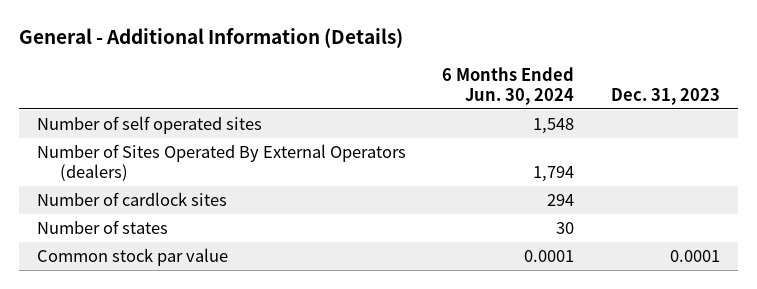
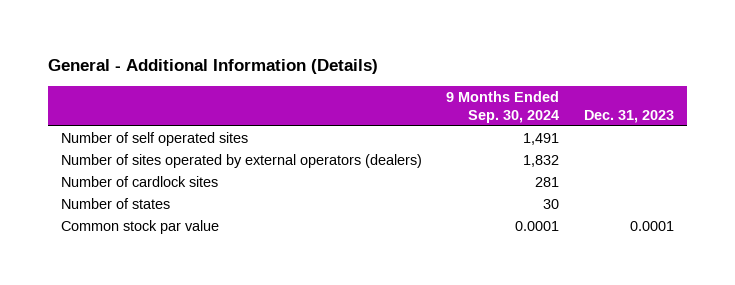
[442,67,575,105] 6 Months Ended Jun. 30, 2024 -> none
none -> [446,90,560,123] 9 Months Ended Sep. 30, 2024
[36,144,406,181] Number of Sites Operated By External Operators (dealers) -> [60,154,422,169] Number of sites operated by external operators (dealers)

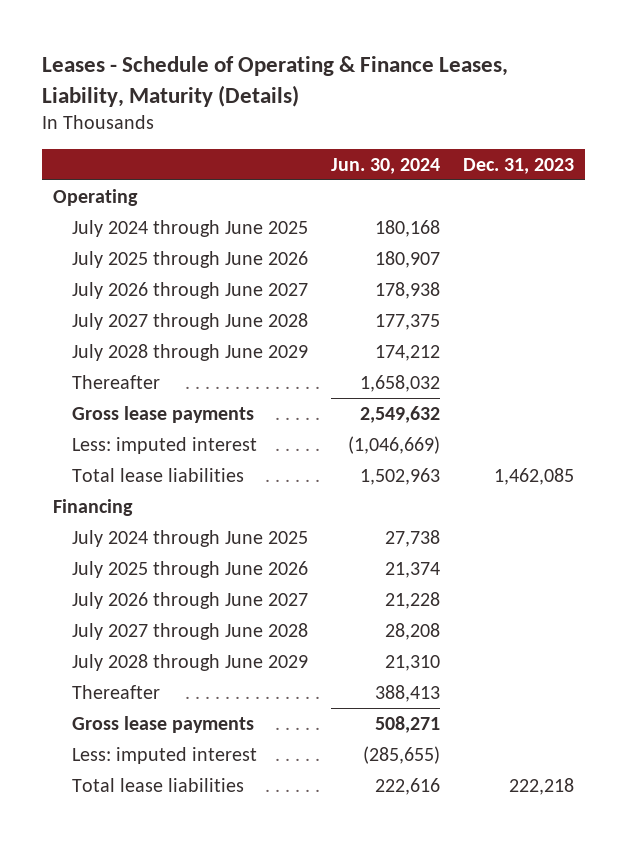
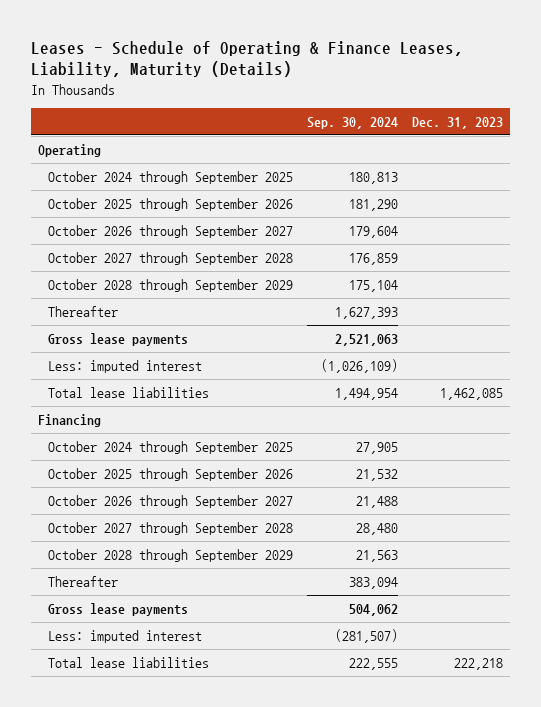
[330,157,440,174] Jun. 30, 2024 -> none
none -> [306,116,398,129] Sep. 30, 2024
[72,219,309,237] July 2024 through June 2025 -> [47,171,293,185] October 2024 through September 2025
[72,250,309,268] July 2025 through June 2026 -> [47,198,293,212] October 2025 through September 2026
[72,281,309,299] July 2026 through June 2027 -> [47,225,293,239] October 2026 through September 2027
[72,312,309,330] July 2027 through June 2028 -> [47,252,293,266] October 2027 through September 2028
[72,343,309,361] July 2028 through June 2029 -> [47,279,293,293] October 2028 through September 2029
[72,529,309,547] July 2024 through June 2025 -> [47,441,293,455] October 2024 through September 2025
[72,560,309,578] July 2025 through June 2026 -> [47,468,293,482] October 2025 through September 2026
[72,591,309,609] July 2026 through June 2027 -> [47,495,293,509] October 2026 through September 2027
[72,622,309,640] July 2027 through June 2028 -> [47,522,293,536] October 2027 through September 2028
[72,653,309,671] July 2028 through June 2029 -> [47,549,293,563] October 2028 through September 2029

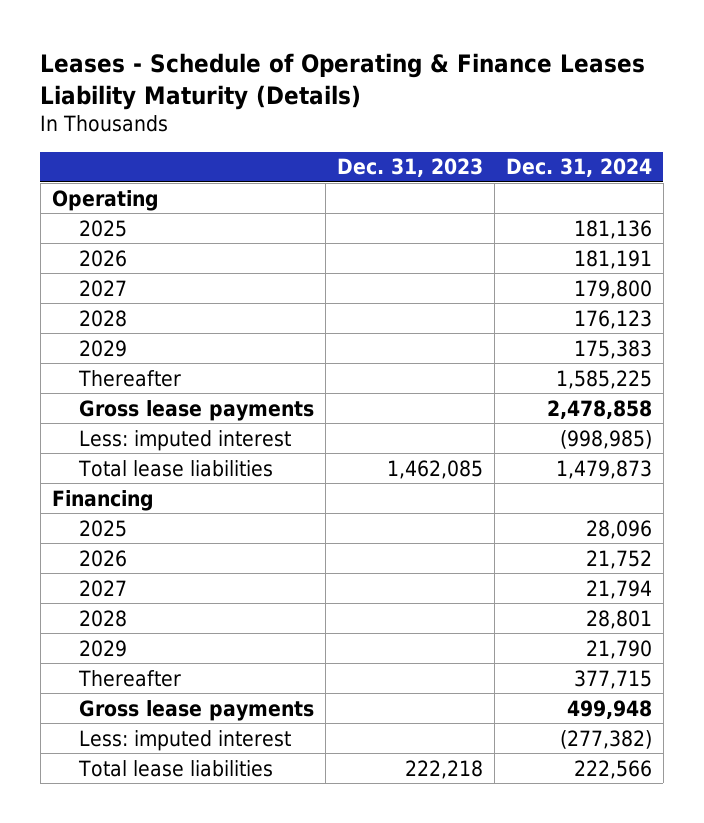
[30,40,463,78] Leases - Schedule of Operating & Finance Leases, Liability, Maturity (Details) -> [40,52,646,110] Leases - Schedule of Operating & Finance Leases Liability Maturity (Details)
[306,116,398,129] Sep. 30, 2024 -> none
none -> [506,158,653,178] Dec. 31, 2024
[47,171,293,185] October 2024 through September 2025 -> [79,219,128,237] 2025
[47,198,293,212] October 2025 through September 2026 -> [79,249,128,267] 2026
[47,225,293,239] October 2026 through September 2027 -> [79,279,128,297] 2027
[47,252,293,266] October 2027 through September 2028 -> [79,309,128,327] 2028
[47,279,293,293] October 2028 through September 2029 -> [79,339,128,357] 2029
[47,441,293,455] October 2024 through September 2025 -> [79,519,128,537] 2025
[47,468,293,482] October 2025 through September 2026 -> [79,549,128,567] 2026
[47,495,293,509] October 2026 through September 2027 -> [79,579,128,597] 2027
[47,522,293,536] October 2027 through September 2028 -> [79,609,128,627] 2028
[47,549,293,563] October 2028 through September 2029 -> [79,639,128,657] 2029

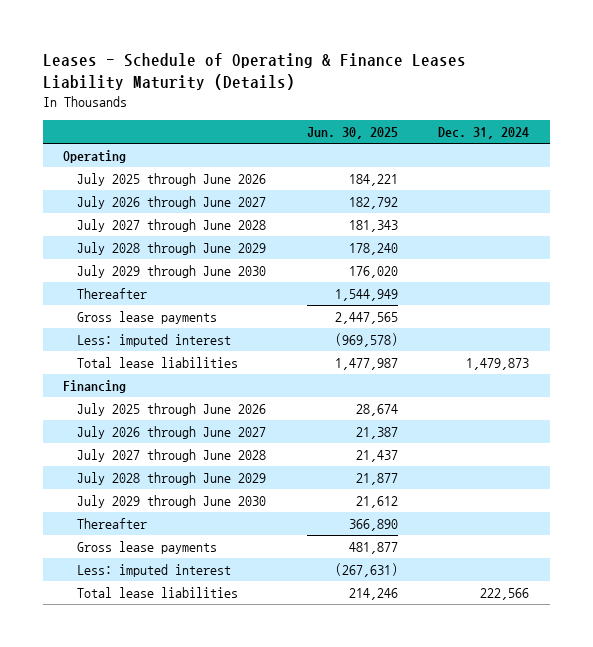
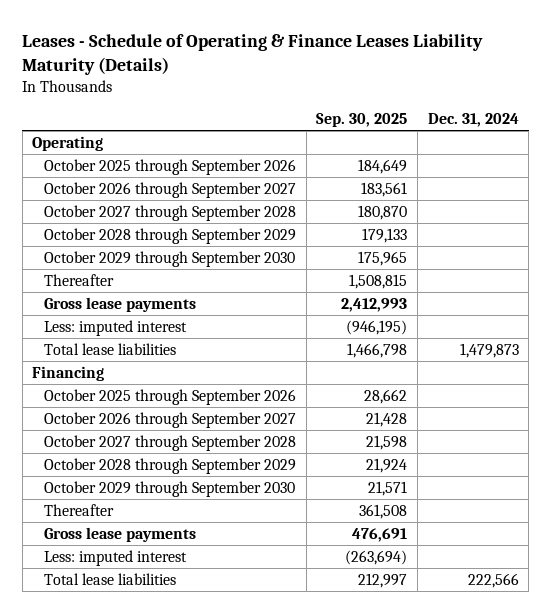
[306,127,398,140] Jun. 30, 2025 -> none
none -> [316,113,408,128] Sep. 30, 2025
[77,173,267,187] July 2025 through June 2026 -> [44,158,297,175] October 2025 through September 2026
[77,196,267,210] July 2026 through June 2027 -> [44,181,297,198] October 2026 through September 2027
[77,219,267,233] July 2027 through June 2028 -> [44,204,297,221] October 2027 through September 2028
[77,242,267,256] July 2028 through June 2029 -> [44,227,297,244] October 2028 through September 2029
[77,265,267,279] July 2029 through June 2030 -> [44,250,296,267] October 2029 through September 2030
[77,403,267,417] July 2025 through June 2026 -> [44,388,297,405] October 2025 through September 2026
[77,426,267,440] July 2026 through June 2027 -> [44,411,297,428] October 2026 through September 2027
[77,449,267,463] July 2027 through June 2028 -> [44,434,297,451] October 2027 through September 2028
[77,472,267,486] July 2028 through June 2029 -> [44,457,297,474] October 2028 through September 2029
[77,495,267,509] July 2029 through June 2030 -> [44,480,296,497] October 2029 through September 2030

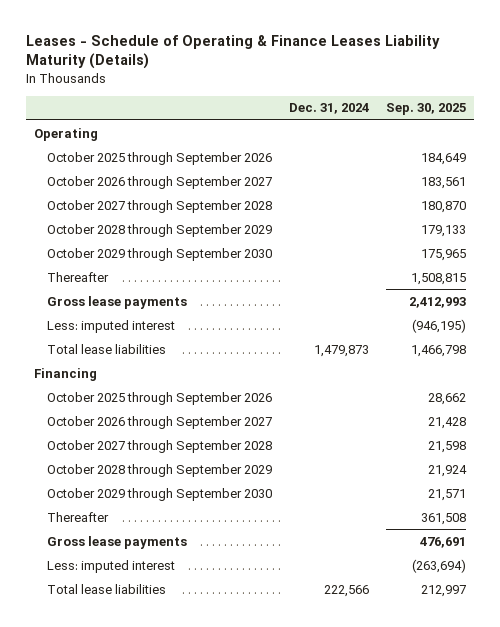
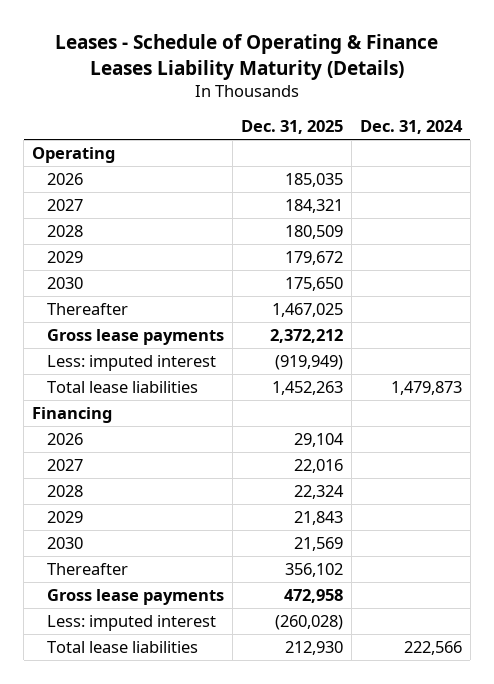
[385,103,466,116] Sep. 30, 2025 -> none
none -> [241,120,344,135] Dec. 31, 2025
[47,151,273,165] October 2025 through September 2026 -> [47,173,84,186] 2026
[47,175,273,189] October 2026 through September 2027 -> [47,199,84,212] 2027
[47,199,273,213] October 2027 through September 2028 -> [47,225,84,238] 2028
[47,223,273,237] October 2028 through September 2029 -> [47,251,84,264] 2029
[47,247,273,261] October 2029 through September 2030 -> [47,277,84,290] 2030
[47,391,273,405] October 2025 through September 2026 -> [47,433,84,446] 2026
[47,415,273,429] October 2026 through September 2027 -> [47,459,84,472] 2027
[47,439,273,453] October 2027 through September 2028 -> [47,485,84,498] 2028
[47,463,273,477] October 2028 through September 2029 -> [47,511,84,524] 2029
[47,487,273,501] October 2029 through September 2030 -> [47,537,84,550] 2030

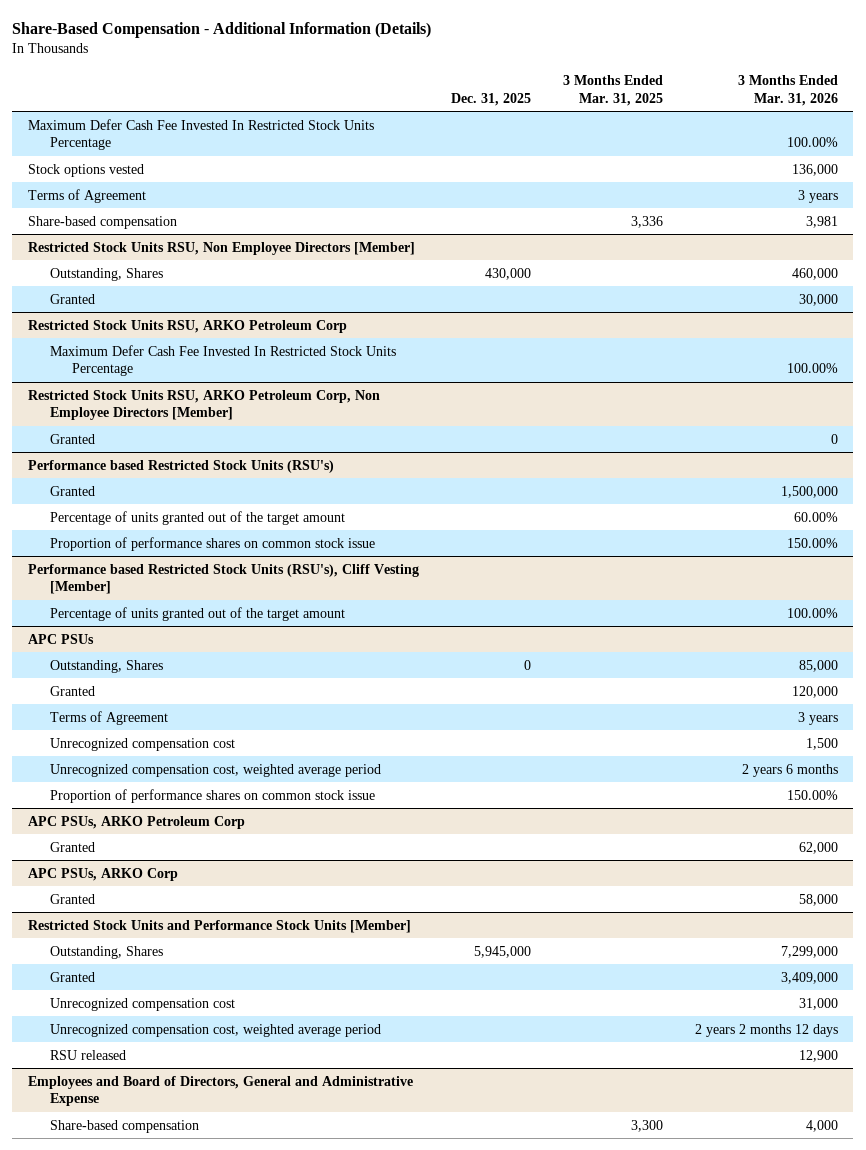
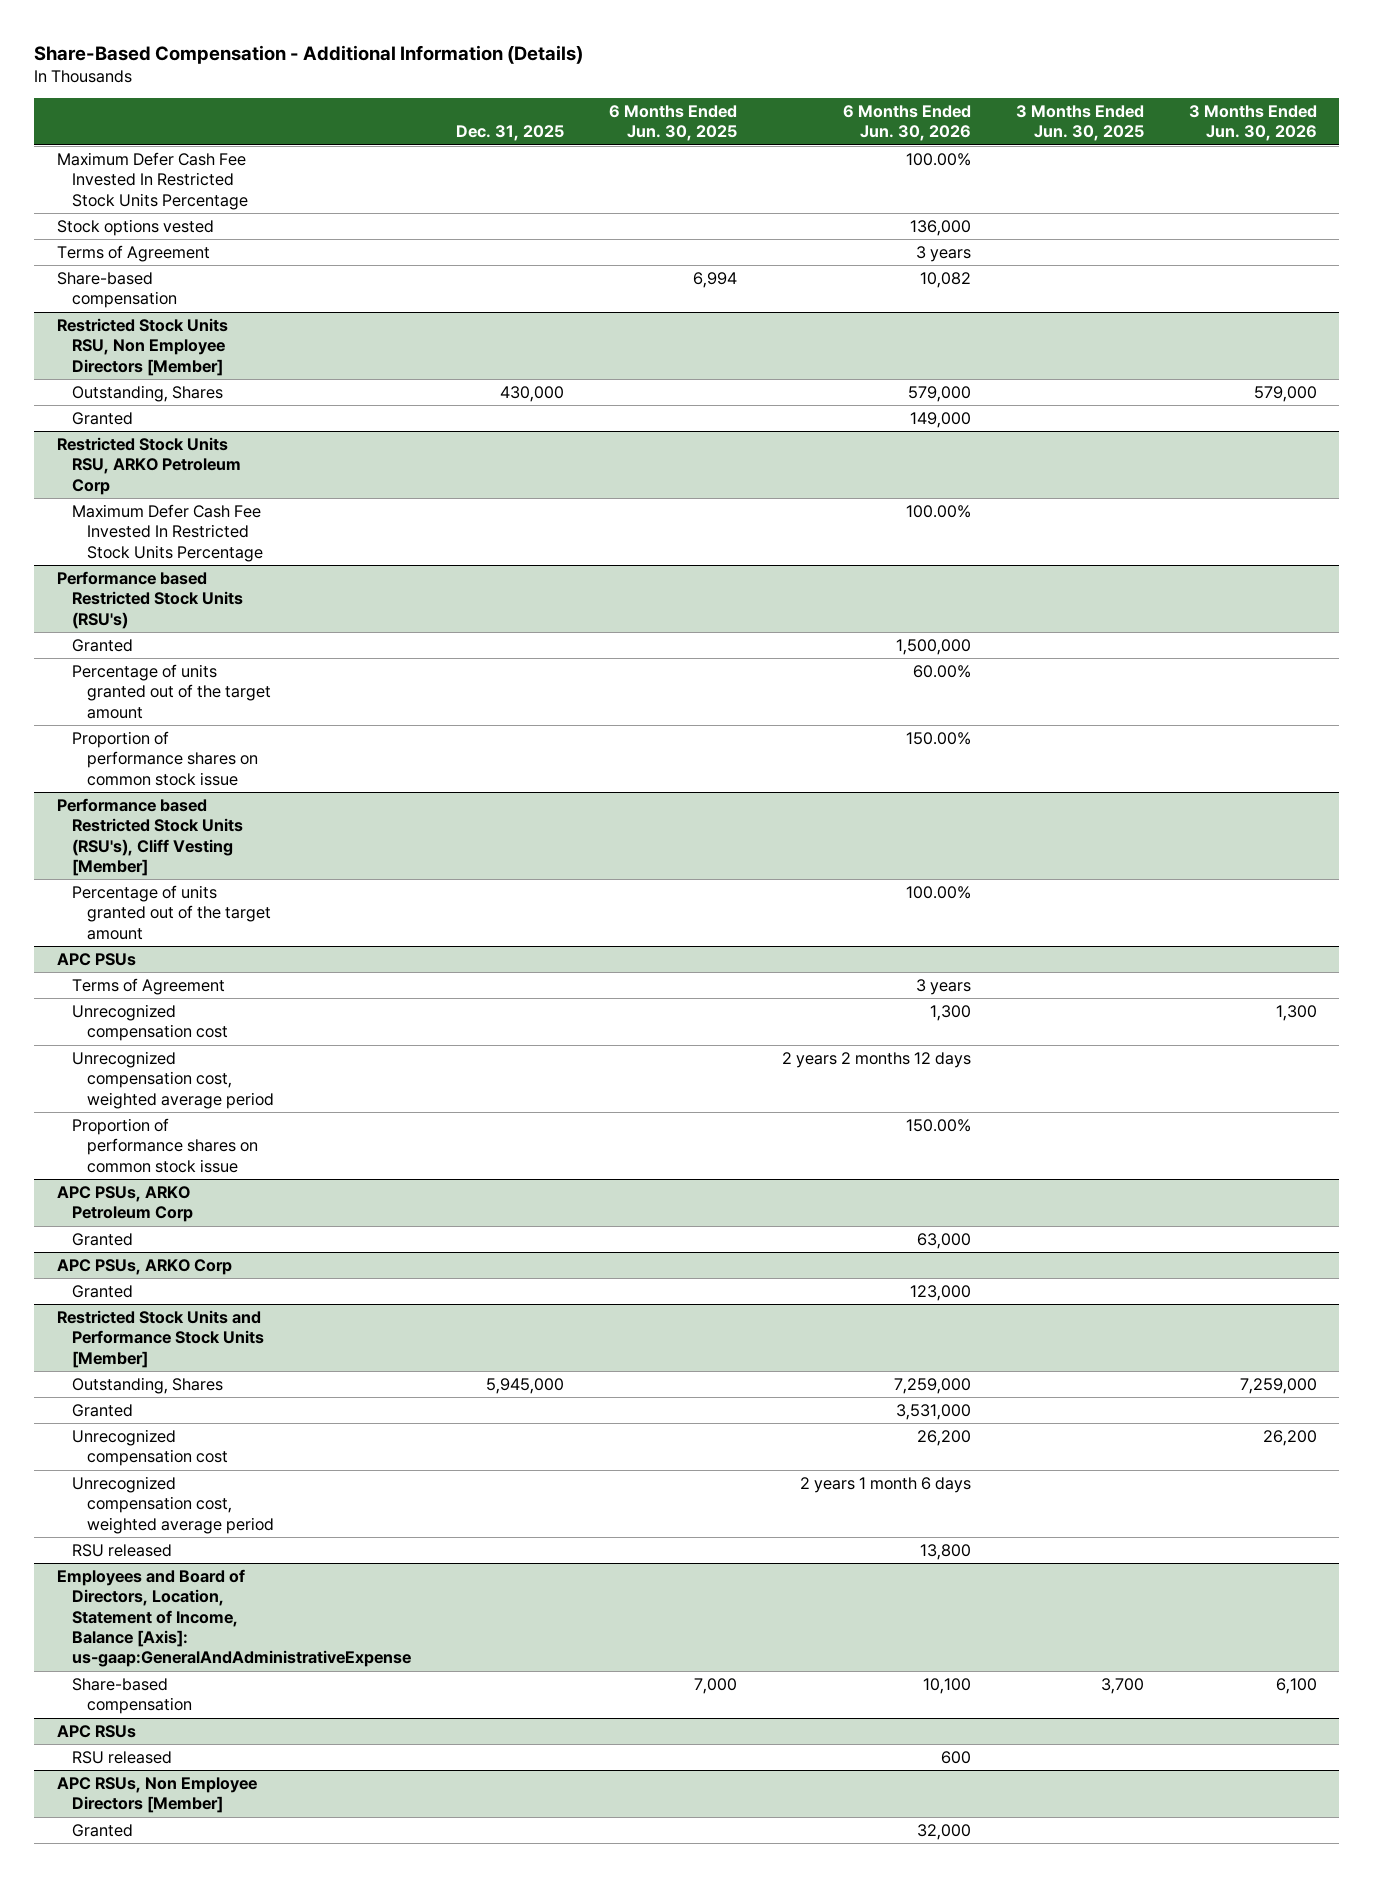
[562,75,663,106] 3 Months Ended Mar. 31, 2025 -> none
[737,75,838,106] 3 Months Ended Mar. 31, 2026 -> none
none -> [608,105,737,142] 6 Months Ended Jun. 30, 2025
none -> [842,105,971,142] 6 Months Ended Jun. 30, 2026
none -> [1015,105,1144,142] 3 Months Ended Jun. 30, 2025
none -> [1188,105,1317,142] 3 Months Ended Jun. 30, 2026
[28,389,381,421] Restricted Stock Units RSU, ARKO Petroleum Corp, Non Employee Directors [Member] -> none
[49,433,95,444] Granted -> none
[49,659,163,673] Outstanding, Shares -> none
[49,685,95,696] Granted -> none
[28,1075,414,1107] Employees and Board of Directors, General and Administrative Expense -> none
[49,1119,199,1133] Share-based compensation -> none
none -> [56,1569,411,1668] Employees and Board of Directors, Location, Statement of Income, Balance [Axis]: us-gaap:GeneralAndAdministrativeExpense
none -> [71,1678,192,1715] Share-based compensation
none -> [56,1725,136,1739] APC RSUs
none -> [71,1751,172,1765] RSU released
none -> [56,1777,257,1814] APC RSUs, Non Employee Directors [Member]
none -> [71,1824,133,1838] Granted

